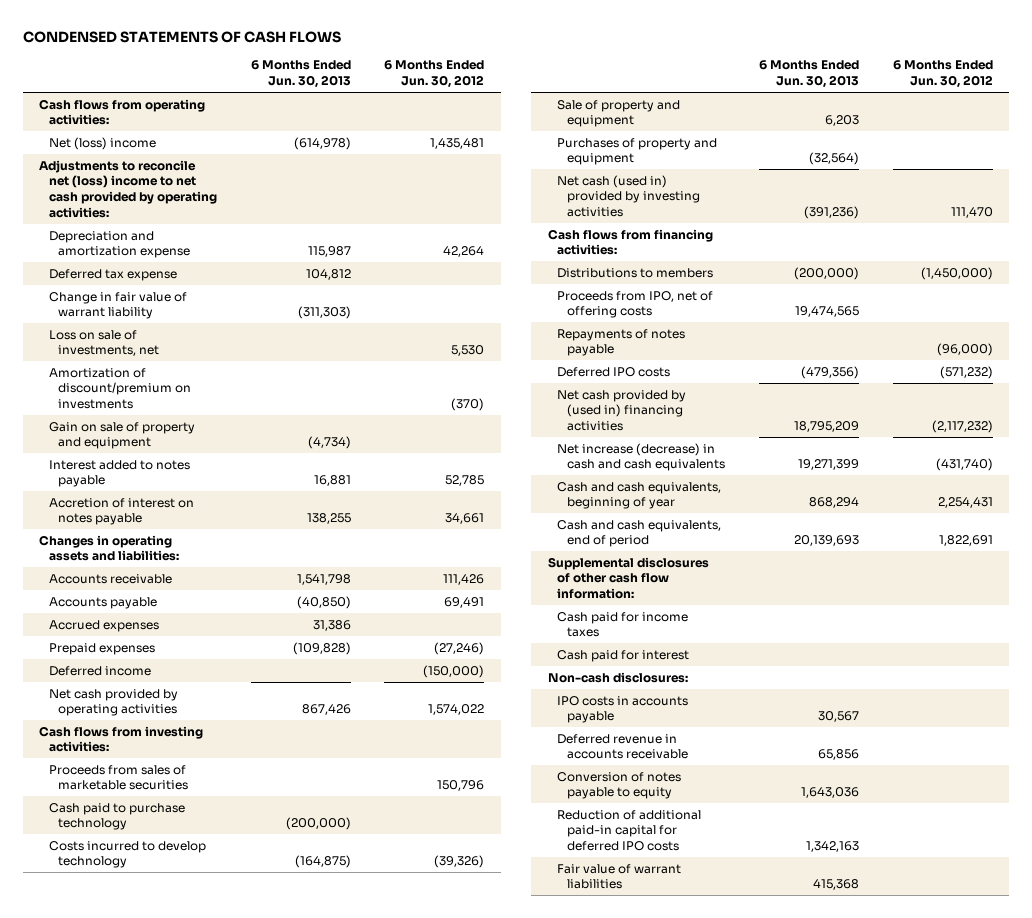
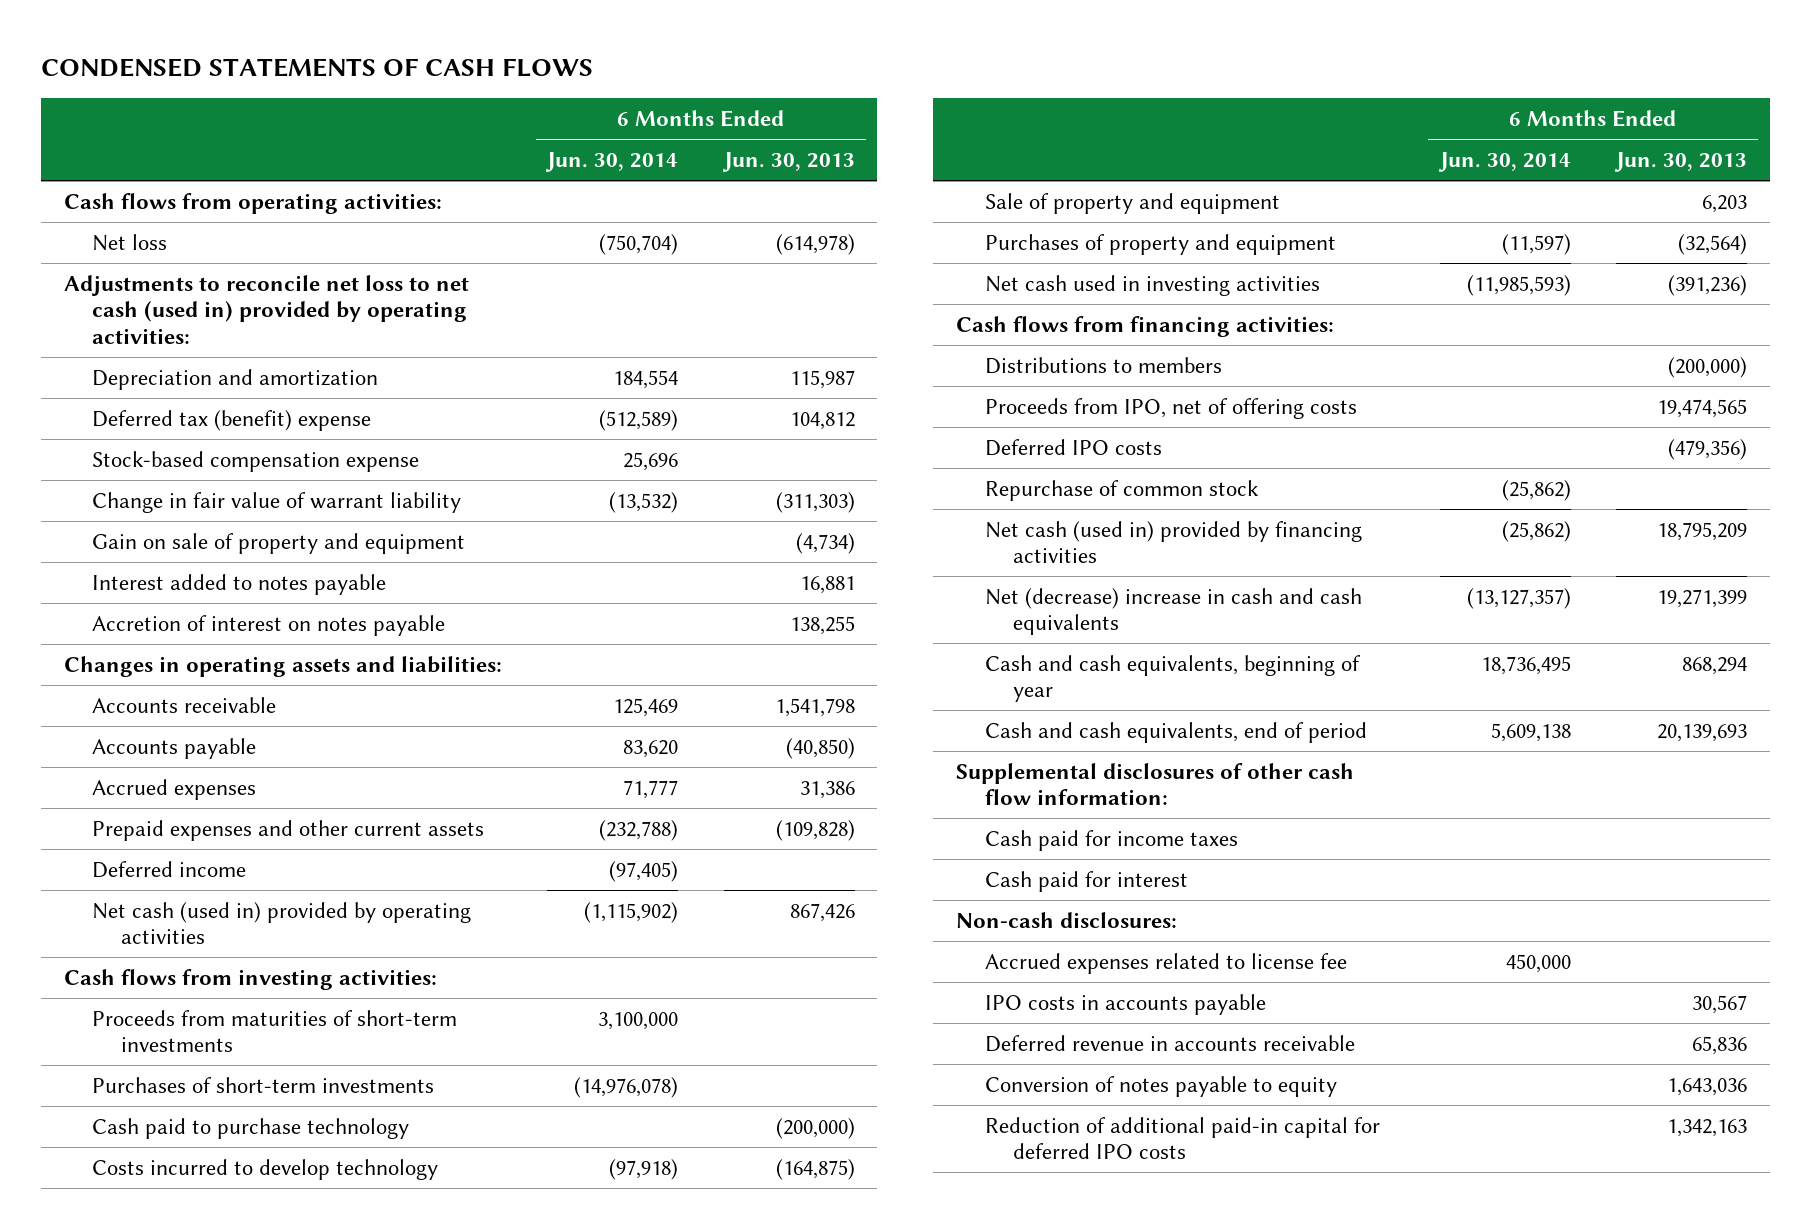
[384,60,485,89] 6 Months Ended Jun. 30, 2012 -> none
none -> [545,152,679,173] Jun. 30, 2014
[48,136,156,150] Net (loss) income -> [92,233,168,251] Net loss
[39,159,217,218] Adjustments to reconcile net (loss) income to net cash provided by operating activities: -> [63,274,469,344] Adjustments to reconcile net loss to net cash (used in) provided by operating activities:
[48,230,191,259] Depreciation and amortization expense -> [92,368,379,390] Depreciation and amortization
[48,268,177,281] Deferred tax expense -> [92,409,372,431] Deferred tax (benefit) expense
none -> [92,450,420,472] Stock-based compensation expense
[48,329,160,357] Loss on sale of investments, net -> none
[48,367,192,410] Amortization of discount/premium on investments -> none
[48,642,155,655] Prepaid expenses -> [92,819,485,841] Prepaid expenses and other current assets
[48,688,178,717] Net cash provided by operating activities -> [92,901,472,945] Net cash (used in) provided by operating activities
[48,764,189,791] Proceeds from sales of marketable securities -> [92,1009,458,1053] Proceeds from maturities of short-term investments
none -> [92,1076,435,1093] Purchases of short-term investments
[557,174,700,218] Net cash (used in) provided by investing activities -> [984,274,1320,296] Net cash used in investing activities
[557,328,686,357] Repayments of notes payable -> none
none -> [984,479,1259,501] Repurchase of common stock
[557,389,687,432] Net cash provided by (used in) financing activities -> [984,520,1362,564] Net cash (used in) provided by financing activities
[557,442,725,472] Net increase (decrease) in cash and cash equivalents -> [984,587,1362,636] Net (decrease) increase in cash and cash equivalents
none -> [984,952,1347,974] Accrued expenses related to license fee
[818,749,860,761] 65,856 -> [1692,1035,1748,1055] 65,836
[557,863,682,890] Fair value of warrant liabilities -> none

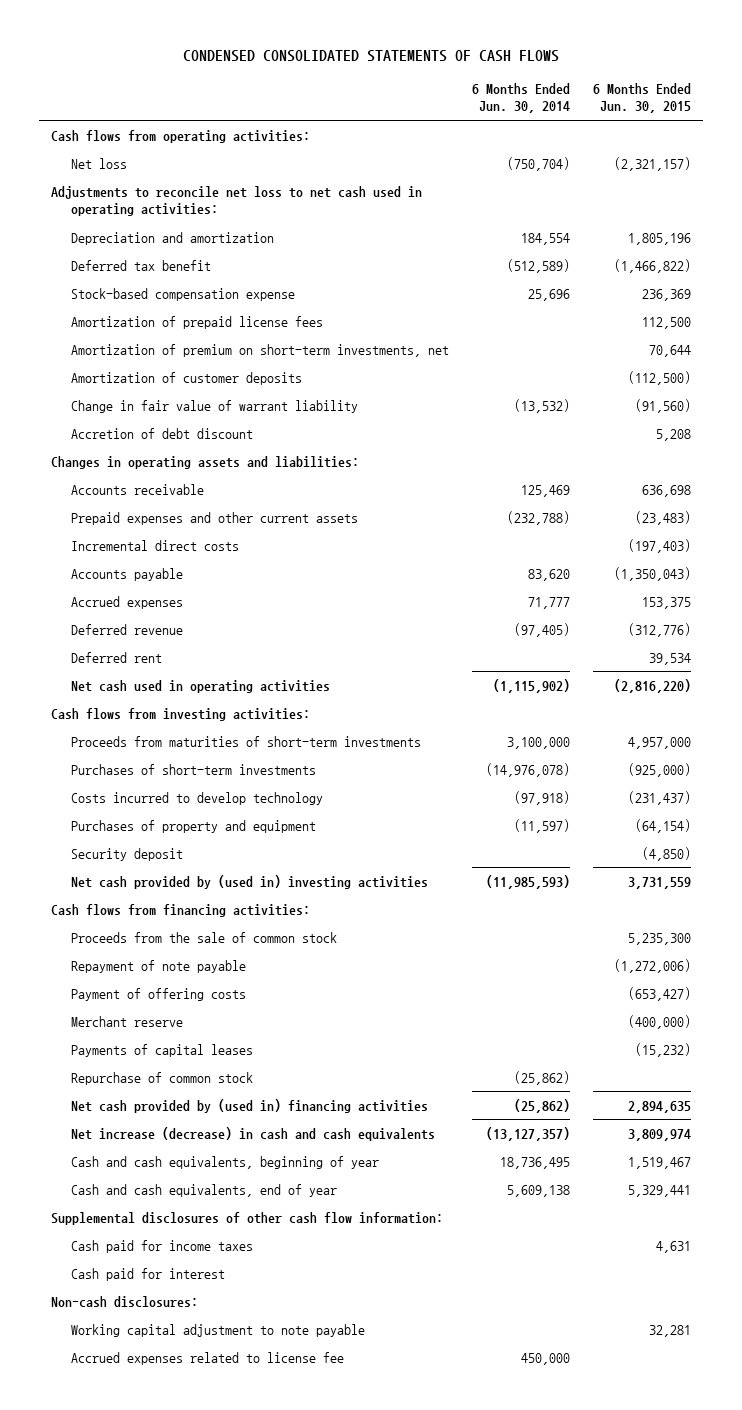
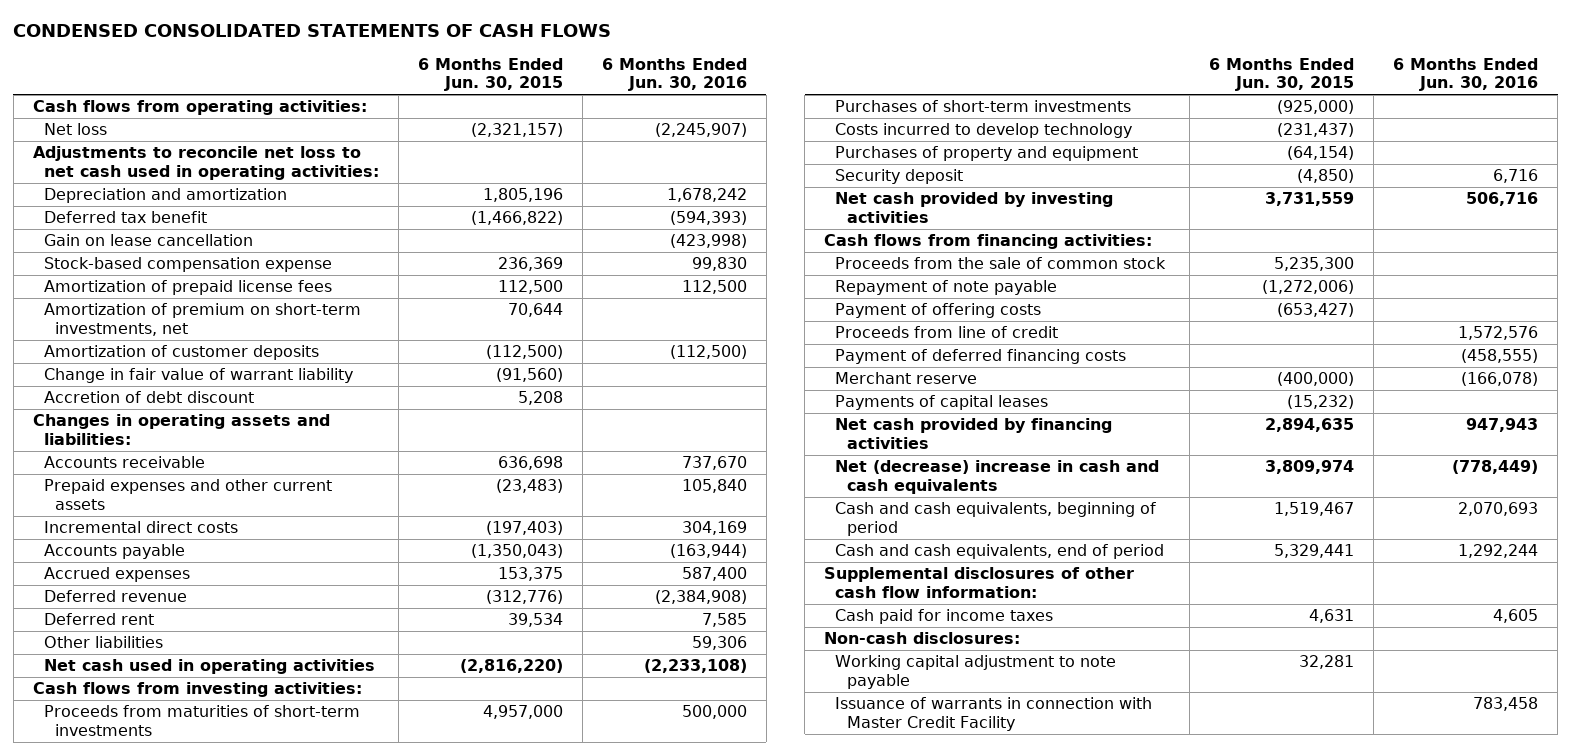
[471,82,570,114] 6 Months Ended Jun. 30, 2014 -> none
none -> [601,57,747,92] 6 Months Ended Jun. 30, 2016
none -> [43,234,253,247] Gain on lease cancellation
none -> [43,636,163,649] Other liabilities
[70,874,428,889] Net cash provided by (used in) investing activities -> [835,192,1114,224] Net cash provided by investing activities
none -> [835,326,1059,339] Proceeds from line of credit
none -> [835,349,1127,365] Payment of deferred financing costs
[70,1071,253,1085] Repurchase of common stock -> none
[70,1098,428,1113] Net cash provided by (used in) financing activities -> [835,418,1113,450] Net cash provided by financing activities
[70,1126,435,1141] Net increase (decrease) in cash and cash equivalents -> [835,460,1160,495] Net (decrease) increase in cash and cash equivalents
[70,1155,379,1169] Cash and cash equivalents, beginning of year -> [835,502,1157,537] Cash and cash equivalents, beginning of period
[70,1183,337,1197] Cash and cash equivalents, end of year -> [835,544,1165,560] Cash and cash equivalents, end of period
[70,1267,225,1281] Cash paid for interest -> none
[70,1351,344,1365] Accrued expenses related to license fee -> none
none -> [835,697,1153,732] Issuance of warrants in connection with Master Credit Facility

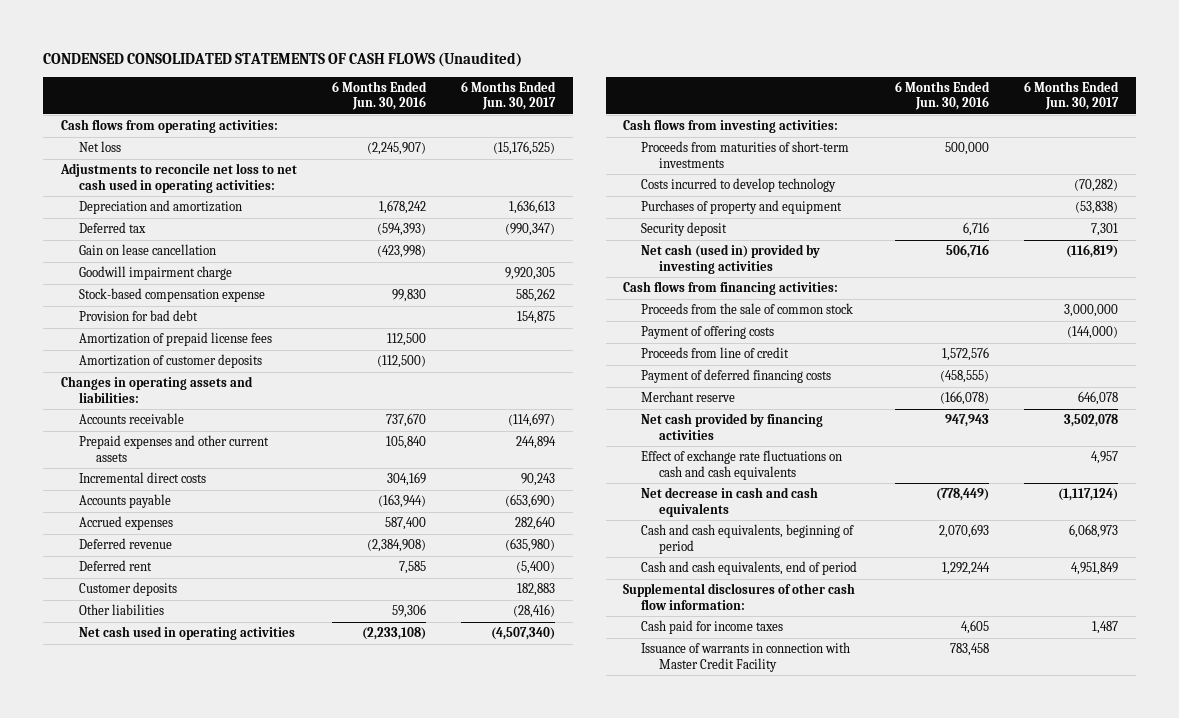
[13,23,612,37] CONDENSED CONSOLIDATED STATEMENTS OF CASH FLOWS -> [43,51,523,67] CONDENSED CONSOLIDATED STATEMENTS OF CASH FLOWS (Unaudited)
[417,57,563,92] 6 Months Ended Jun. 30, 2015 -> none
none -> [461,80,557,111] 6 Months Ended Jun. 30, 2017
[43,211,207,224] Deferred tax benefit -> [78,222,146,234] Deferred tax
none -> [78,266,232,281] Goodwill impairment charge
none -> [78,310,198,322] Provision for bad debt
[43,303,361,337] Amortization of premium on short-term investments, net -> none
[43,368,353,384] Change in fair value of warrant liability -> none
[43,391,254,404] Accretion of debt discount -> none
none -> [78,582,177,597] Customer deposits
[835,100,1132,113] Purchases of short-term investments -> none
[835,192,1114,224] Net cash provided by investing activities -> [641,244,821,274] Net cash (used in) provided by investing activities
[835,280,1058,296] Repayment of note payable -> none
[835,395,1049,411] Payments of capital leases -> none
none -> [641,450,843,480] Effect of exchange rate fluctuations on cash and cash equivalents
[835,460,1160,495] Net (decrease) increase in cash and cash equivalents -> [641,487,819,517] Net decrease in cash and cash equivalents
[824,632,1021,645] Non-cash disclosures: -> none
[835,655,1117,690] Working capital adjustment to note payable -> none

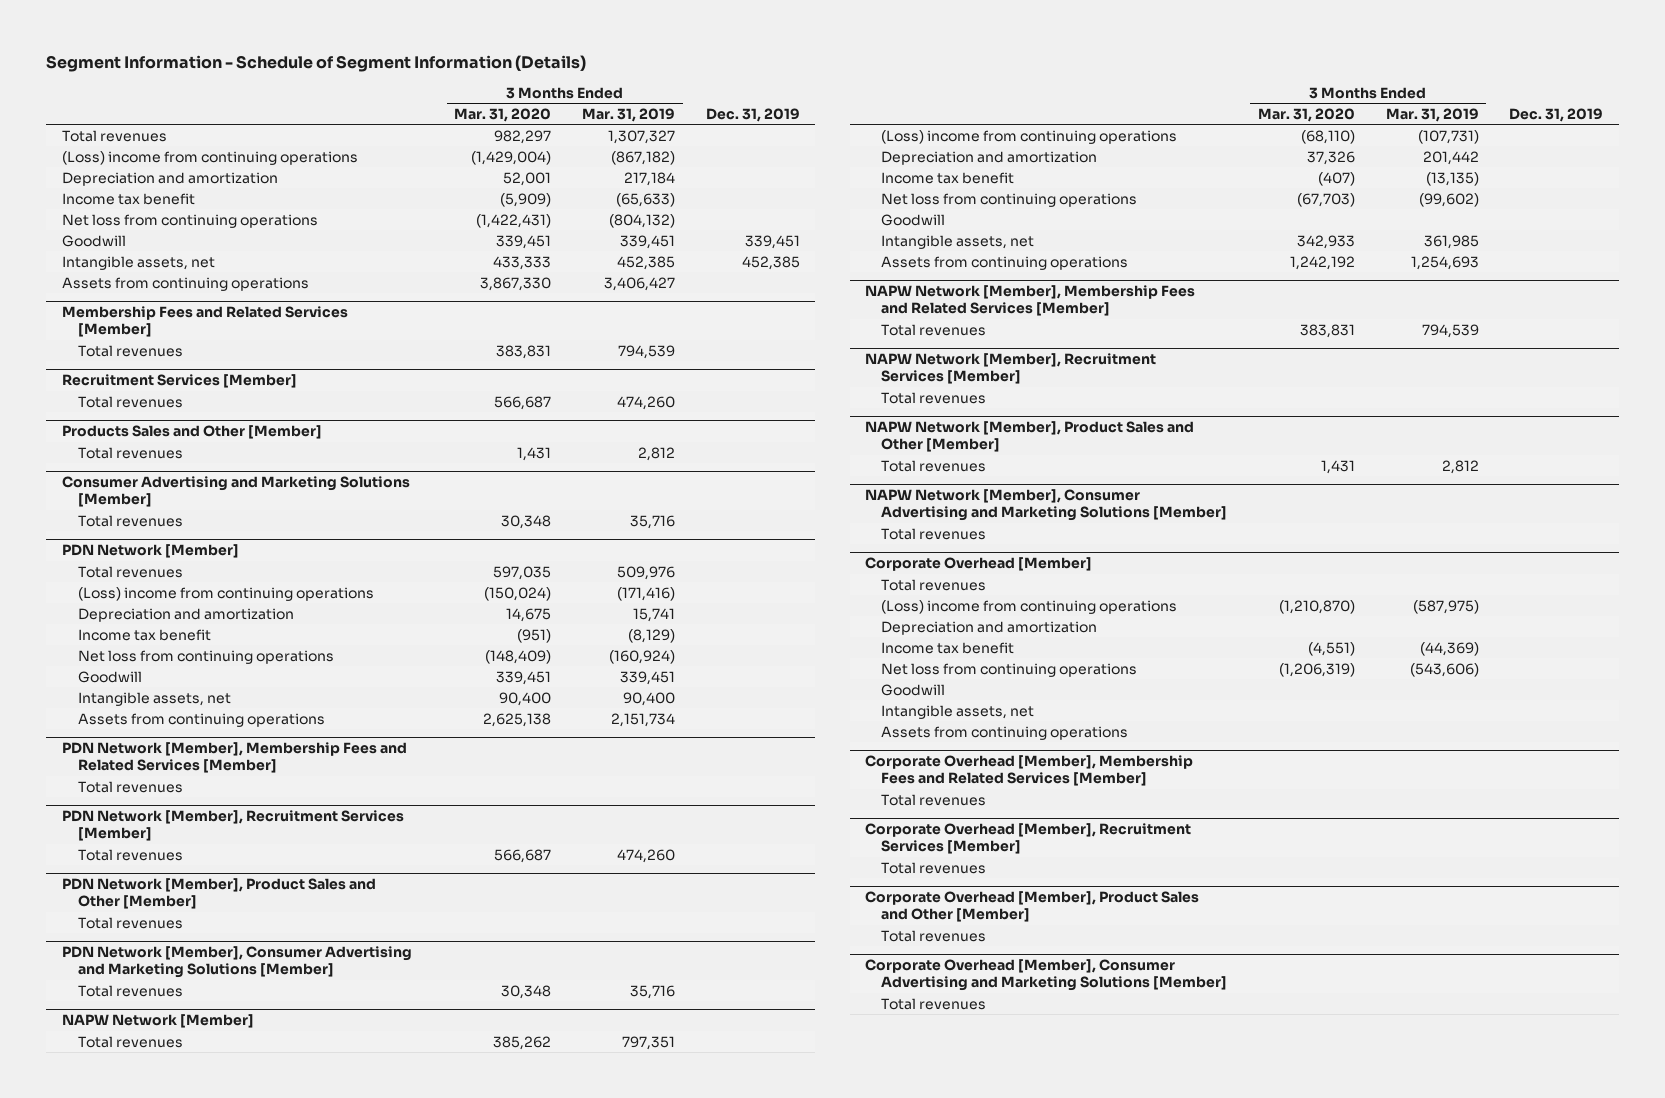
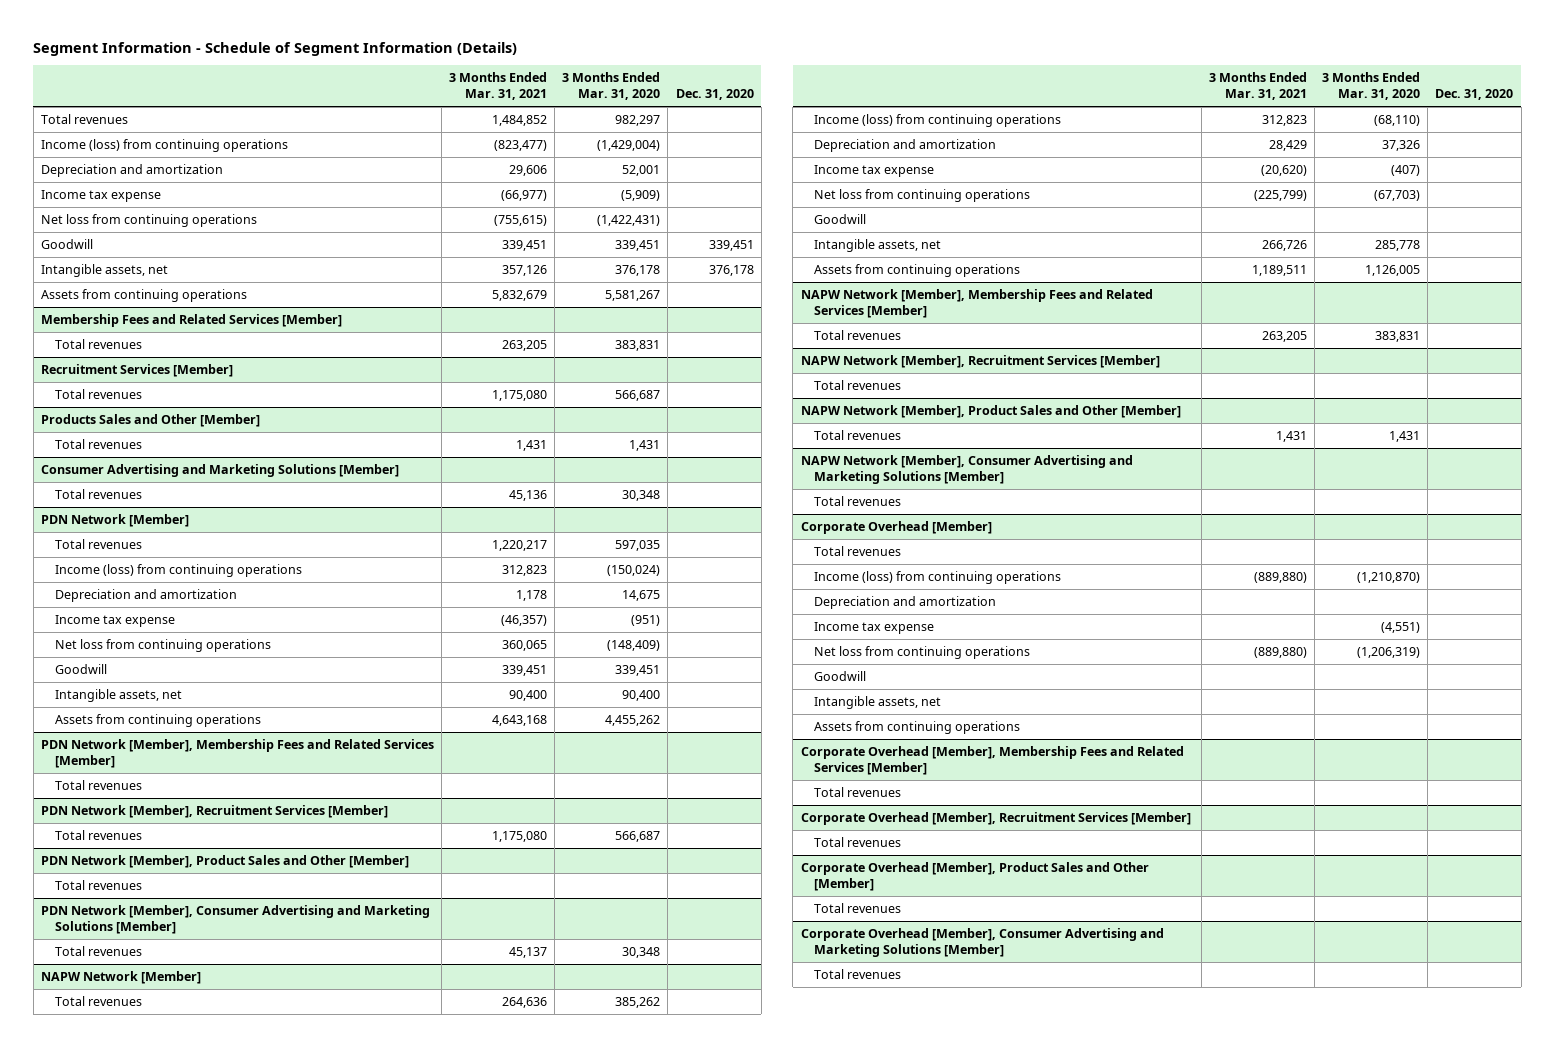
[582,107,676,122] Mar. 31, 2019 -> none
[705,107,800,122] Dec. 31, 2019 -> none
none -> [448,72,547,101] 3 Months Ended Mar. 31, 2021
none -> [675,89,754,101] Dec. 31, 2020
[61,150,358,165] (Loss) income from continuing operations -> [40,138,288,152] Income (loss) from continuing operations
[61,192,195,205] Income tax benefit -> [40,189,161,202] Income tax expense
[493,255,552,270] 433,333 -> [615,264,661,276] 376,178
[480,276,552,291] 3,867,330 -> [605,289,661,301] 5,581,267
[77,586,374,601] (Loss) income from continuing operations -> [54,563,302,577] Income (loss) from continuing operations
[77,628,211,641] Income tax benefit -> [54,614,175,627] Income tax expense
[483,712,552,727] 2,625,138 -> [605,714,661,726] 4,455,262
[881,129,1178,144] (Loss) income from continuing operations -> [814,113,1062,127] Income (loss) from continuing operations
[881,171,1015,184] Income tax benefit -> [814,164,935,177] Income tax expense
[1297,234,1356,249] 342,933 -> [1375,239,1421,251] 285,778
[1290,255,1356,270] 1,242,192 -> [1365,264,1421,276] 1,126,005
[881,599,1178,614] (Loss) income from continuing operations -> [814,570,1062,584] Income (loss) from continuing operations
[881,641,1015,654] Income tax benefit -> [814,621,935,634] Income tax expense

